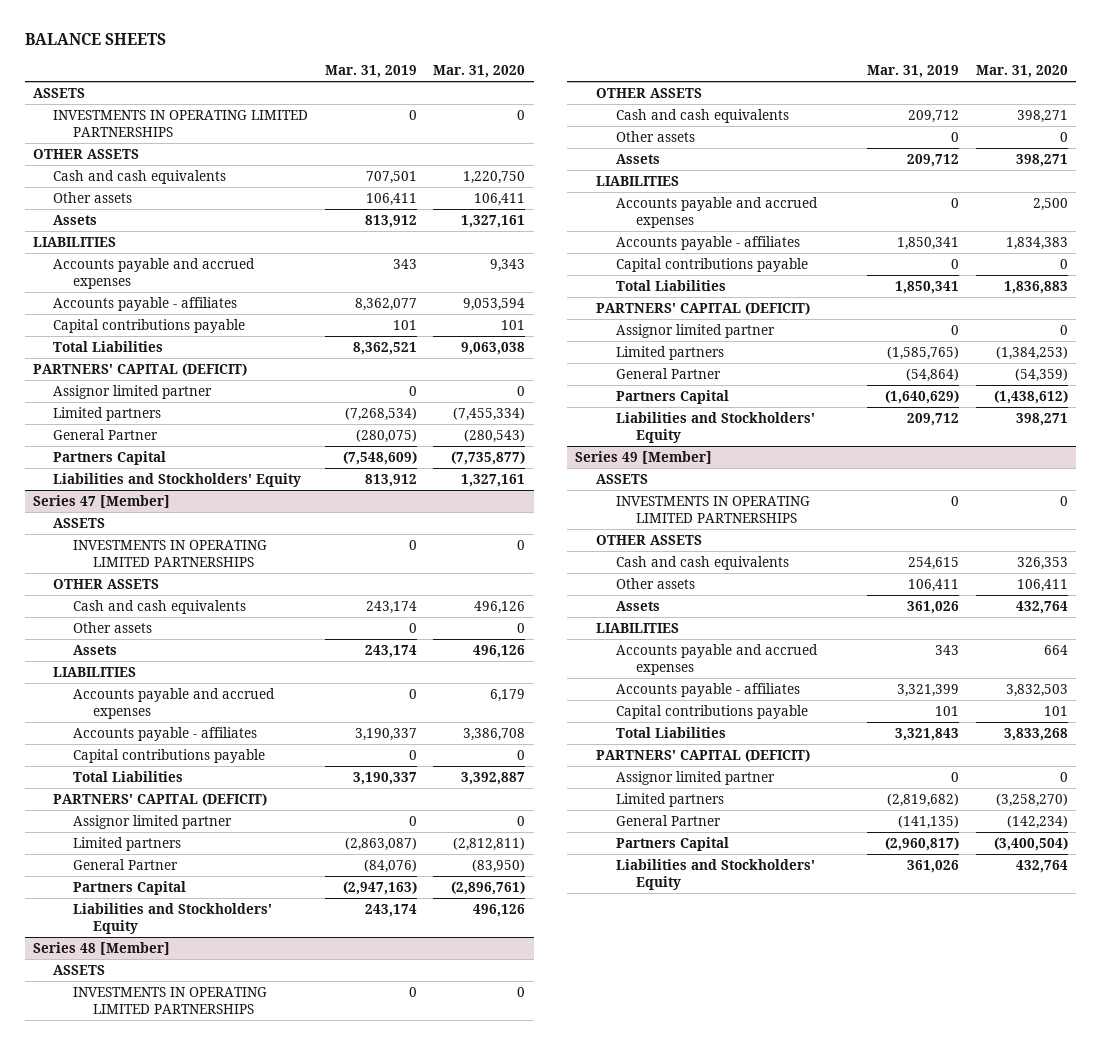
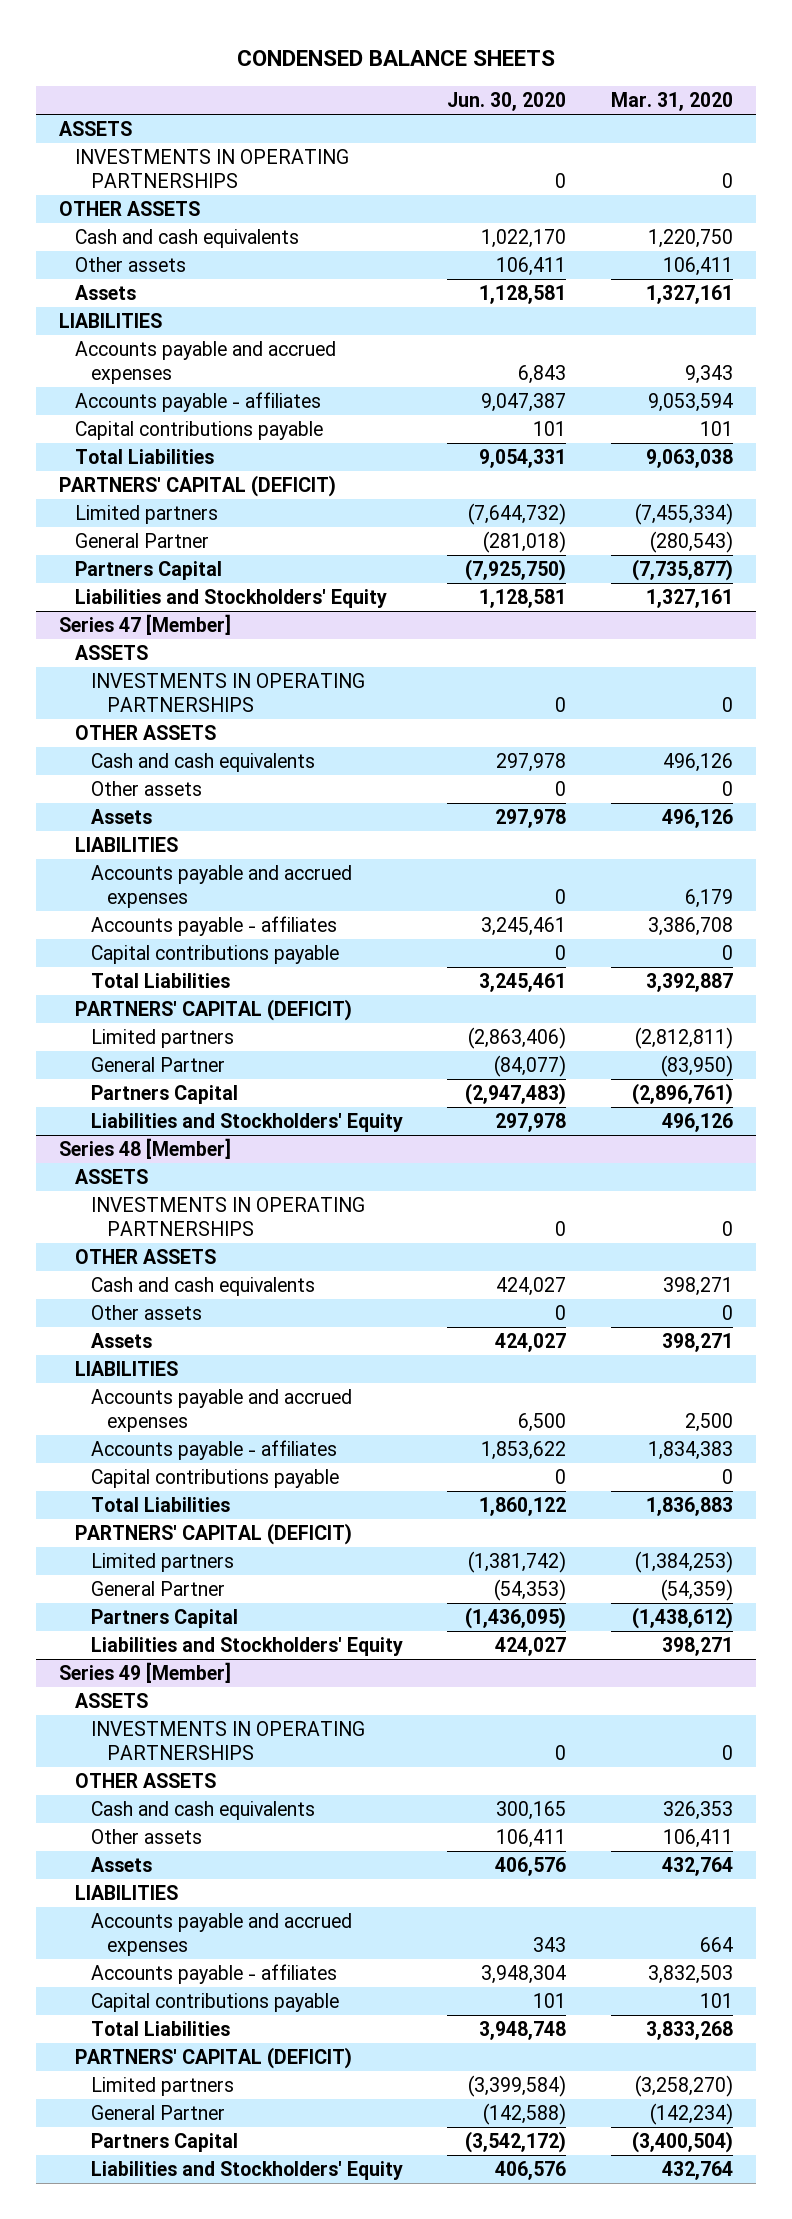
[24,33,166,46] BALANCE SHEETS -> [236,50,555,67] CONDENSED BALANCE SHEETS
[324,64,417,78] Mar. 31, 2019 -> none
none -> [447,91,567,111] Jun. 30, 2020
[53,109,309,137] INVESTMENTS IN OPERATING LIMITED PARTNERSHIPS -> [74,149,349,188] INVESTMENTS IN OPERATING PARTNERSHIPS
[53,384,213,399] Assignor limited partner -> none
[73,539,268,567] INVESTMENTS IN OPERATING LIMITED PARTNERSHIPS -> [90,673,365,712] INVESTMENTS IN OPERATING PARTNERSHIPS
[73,814,233,829] Assignor limited partner -> none
[73,986,268,1014] INVESTMENTS IN OPERATING LIMITED PARTNERSHIPS -> [90,1197,365,1236] INVESTMENTS IN OPERATING PARTNERSHIPS
[615,323,775,338] Assignor limited partner -> none
[615,495,810,523] INVESTMENTS IN OPERATING LIMITED PARTNERSHIPS -> [90,1721,365,1760] INVESTMENTS IN OPERATING PARTNERSHIPS
[615,770,775,785] Assignor limited partner -> none

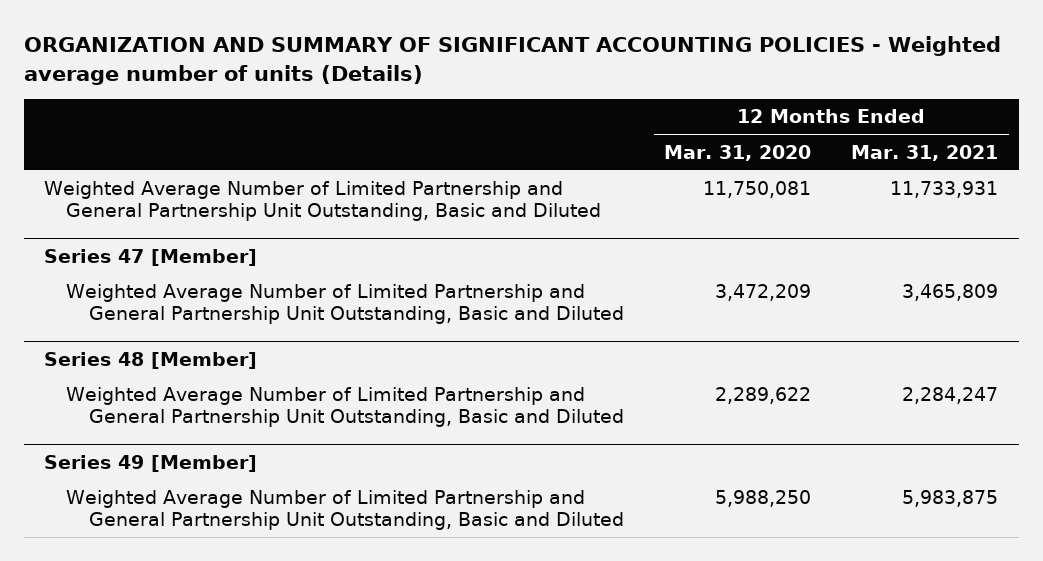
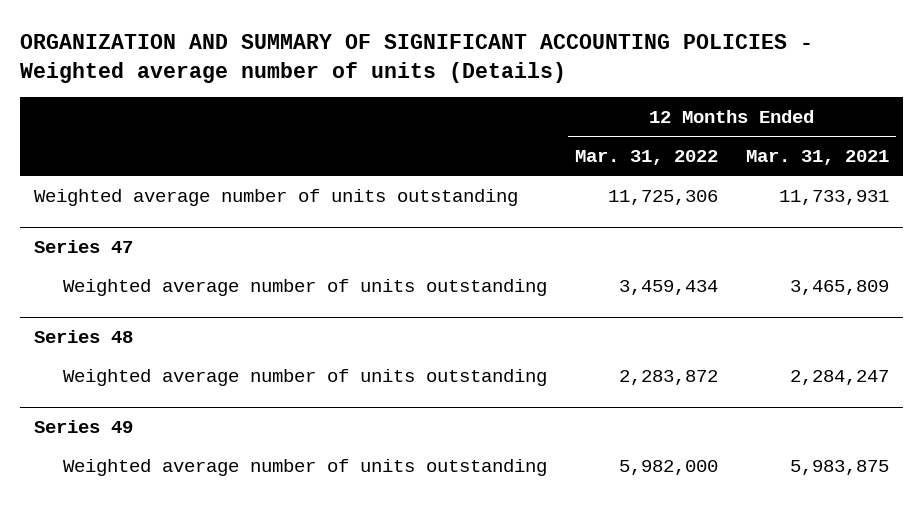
[663,144,811,161] Mar. 31, 2020 -> none
none -> [575,149,719,165] Mar. 31, 2022
[44,181,602,222] Weighted Average Number of Limited Partnership and General Partnership Unit Outstanding, Basic and Diluted -> [33,188,518,206] Weighted average number of units outstanding
[44,249,258,267] Series 47 [Member] -> [33,239,133,253] Series 47
[66,284,624,325] Weighted Average Number of Limited Partnership and General Partnership Unit Outstanding, Basic and Diluted -> [63,278,548,296] Weighted average number of units outstanding
[44,352,258,370] Series 48 [Member] -> [33,329,133,343] Series 48
[66,387,624,428] Weighted Average Number of Limited Partnership and General Partnership Unit Outstanding, Basic and Diluted -> [63,368,548,386] Weighted average number of units outstanding
[44,455,258,473] Series 49 [Member] -> [33,419,133,433] Series 49
[66,490,624,531] Weighted Average Number of Limited Partnership and General Partnership Unit Outstanding, Basic and Diluted -> [63,458,548,476] Weighted average number of units outstanding

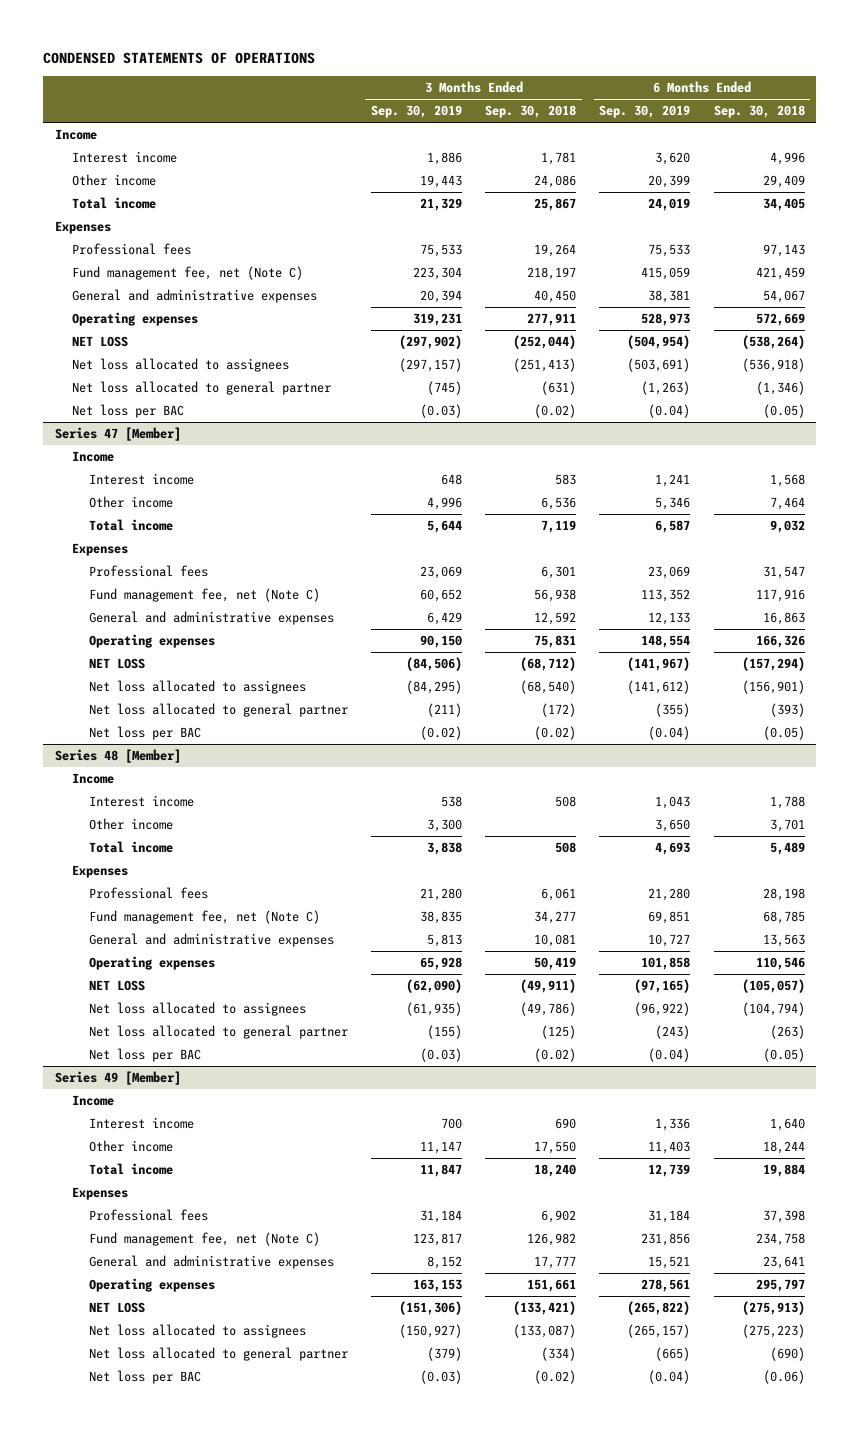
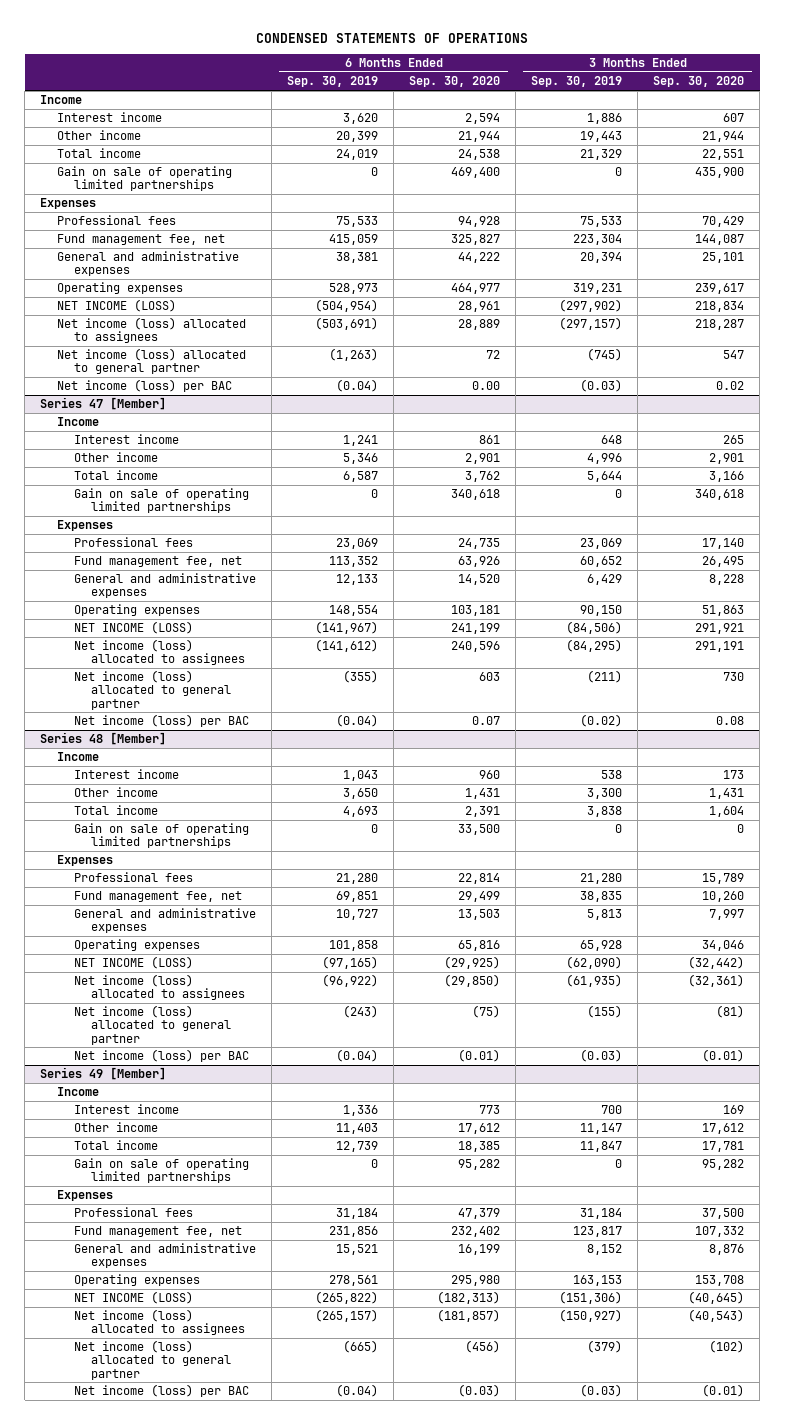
[485,105,577,119] Sep. 30, 2018 -> none
[713,105,805,119] Sep. 30, 2018 -> none
none -> [409,76,501,88] Sep. 30, 2020
none -> [653,76,745,88] Sep. 30, 2020
none -> [57,166,233,192] Gain on sale of operating limited partnerships
[71,266,303,281] Fund management fee, net (Note C) -> [57,234,226,246] Fund management fee, net
[71,336,128,348] NET LOSS -> [57,299,177,313] NET INCOME (LOSS)
[71,358,289,373] Net loss allocated to assignees -> [57,317,247,344] Net income (loss) allocated to assignees
[71,381,331,396] Net loss allocated to general partner -> [57,348,247,375] Net income (loss) allocated to general partner
[71,404,184,419] Net loss per BAC -> [57,379,233,393] Net income (loss) per BAC
none -> [74,488,250,514] Gain on sale of operating limited partnerships
[88,588,320,603] Fund management fee, net (Note C) -> [74,556,243,568] Fund management fee, net
[88,658,145,670] NET LOSS -> [74,621,194,635] NET INCOME (LOSS)
[88,680,306,695] Net loss allocated to assignees -> [74,639,246,666] Net income (loss) allocated to assignees
[88,703,348,718] Net loss allocated to general partner -> [74,670,232,710] Net income (loss) allocated to general partner
[88,726,201,741] Net loss per BAC -> [74,714,250,728] Net income (loss) per BAC
none -> [74,823,250,849] Gain on sale of operating limited partnerships
[88,910,320,925] Fund management fee, net (Note C) -> [74,891,243,903] Fund management fee, net
[88,980,145,992] NET LOSS -> [74,956,194,970] NET INCOME (LOSS)
[88,1002,306,1017] Net loss allocated to assignees -> [74,974,246,1001] Net income (loss) allocated to assignees
[88,1025,348,1040] Net loss allocated to general partner -> [74,1005,232,1045] Net income (loss) allocated to general partner
[88,1048,201,1063] Net loss per BAC -> [74,1049,250,1063] Net income (loss) per BAC
none -> [74,1158,250,1184] Gain on sale of operating limited partnerships
[88,1232,320,1247] Fund management fee, net (Note C) -> [74,1226,243,1238] Fund management fee, net
[88,1302,145,1314] NET LOSS -> [74,1291,194,1305] NET INCOME (LOSS)
[88,1324,306,1339] Net loss allocated to assignees -> [74,1309,246,1336] Net income (loss) allocated to assignees
[88,1347,348,1362] Net loss allocated to general partner -> [74,1340,232,1380] Net income (loss) allocated to general partner
[88,1370,201,1385] Net loss per BAC -> [74,1384,250,1398] Net income (loss) per BAC

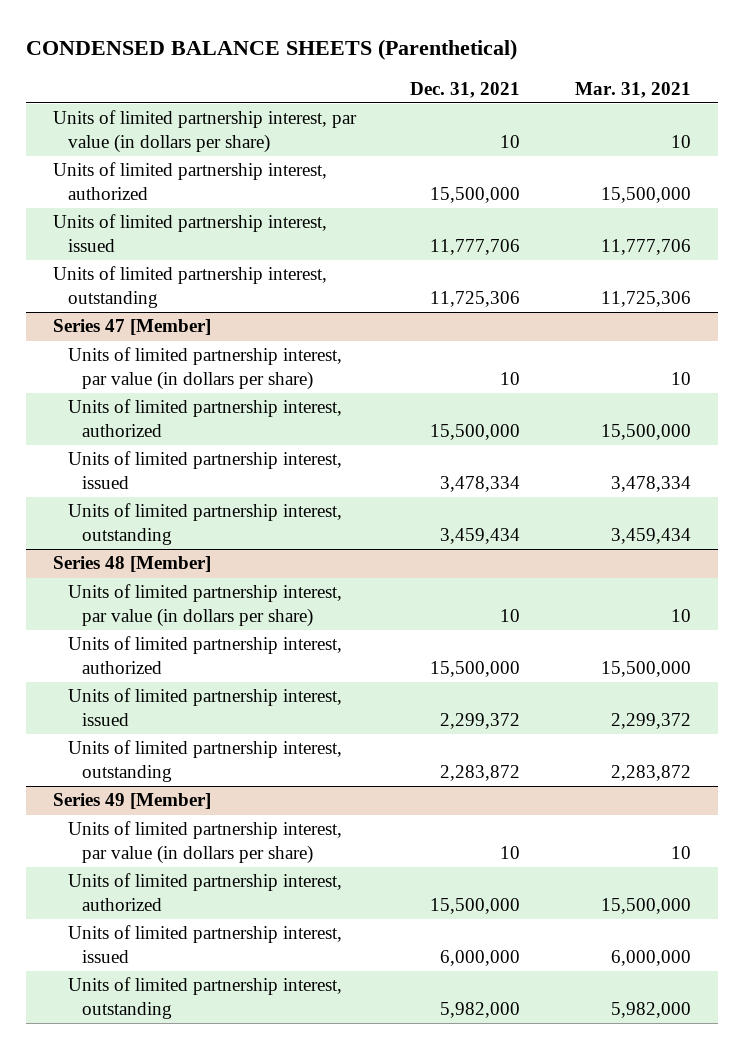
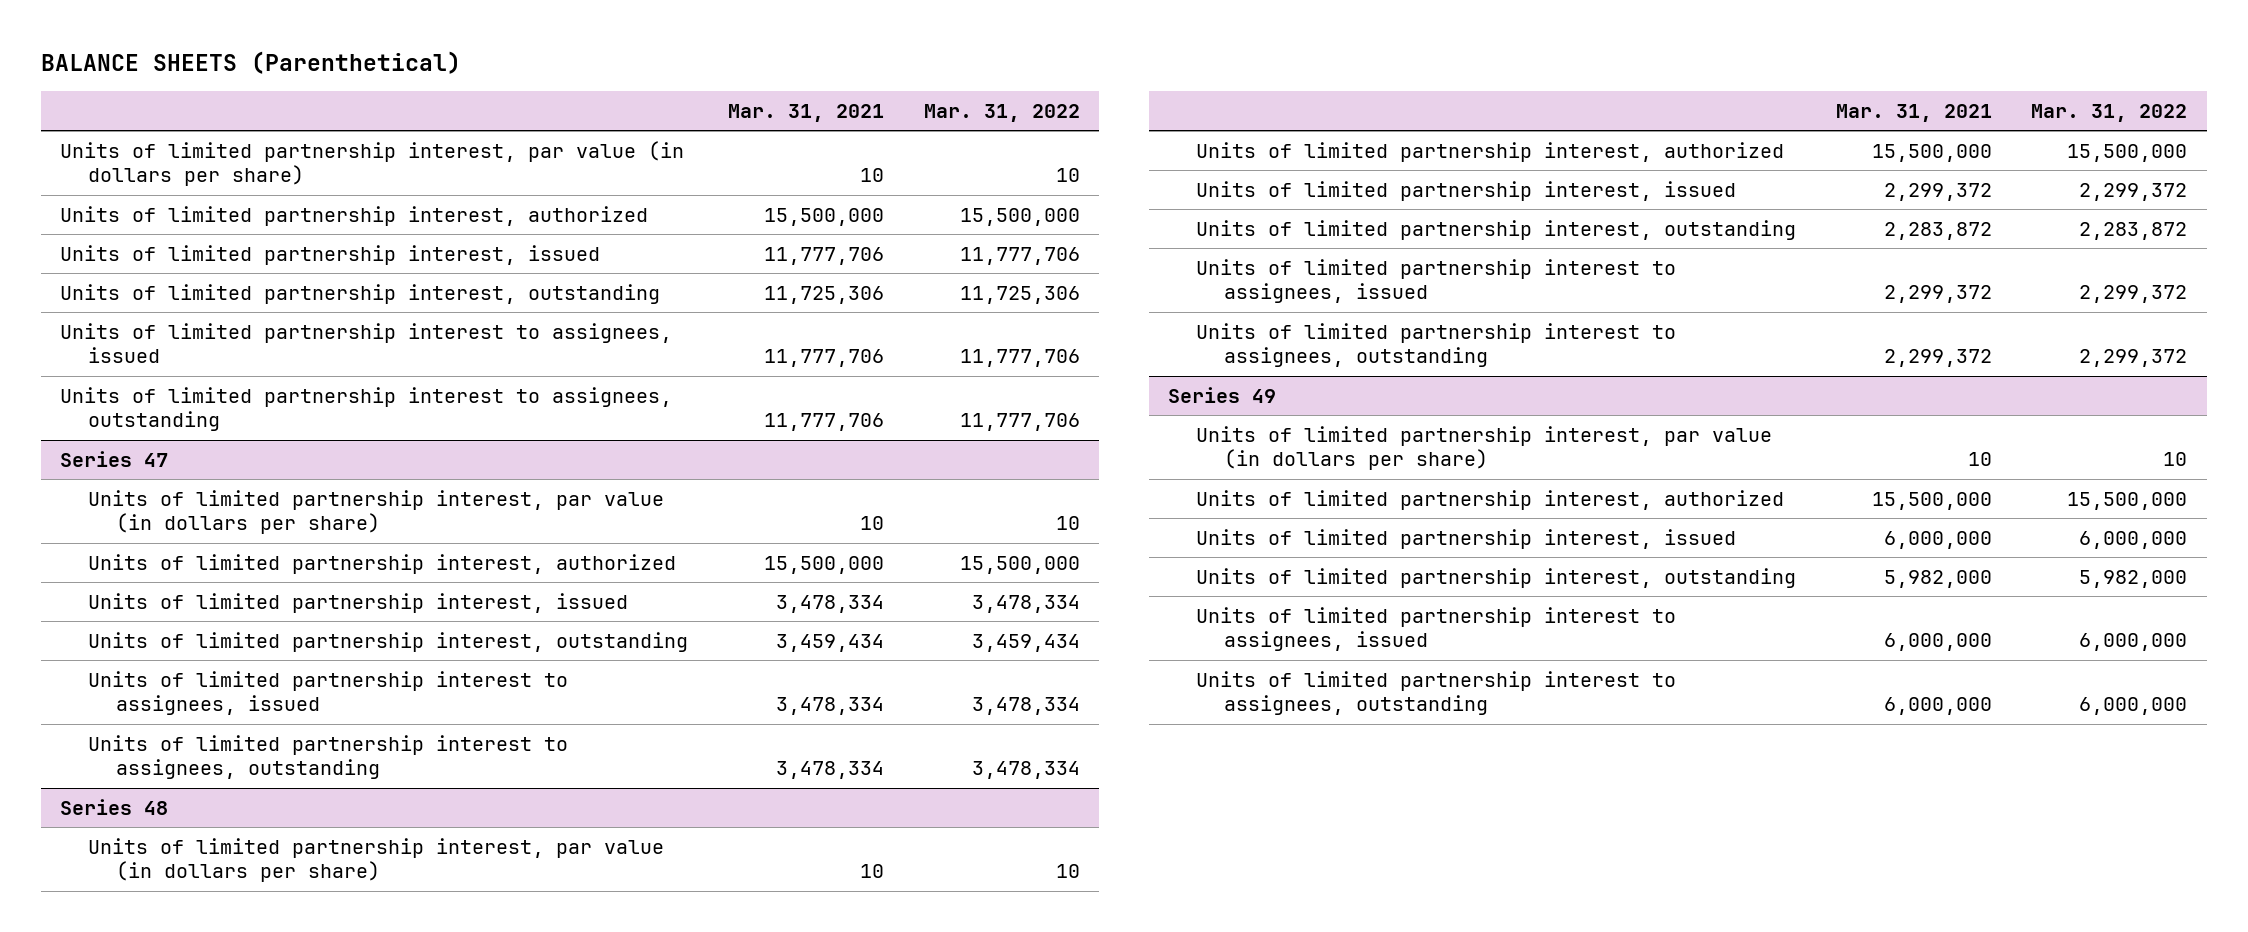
[25,39,517,61] CONDENSED BALANCE SHEETS (Parenthetical) -> [40,51,461,75] BALANCE SHEETS (Parenthetical)
[410,81,521,98] Dec. 31, 2021 -> none
none -> [923,103,1080,122] Mar. 31, 2022
none -> [60,322,673,364] Units of limited partnership interest to assignees, issued
none -> [60,386,673,432] Units of limited partnership interest to assignees, outstanding
[53,319,212,336] Series 47 [Member] -> [60,450,169,467] Series 47
none -> [88,670,569,716] Units of limited partnership interest to assignees, issued
none -> [88,734,569,780] Units of limited partnership interest to assignees, outstanding
[53,556,212,573] Series 48 [Member] -> [60,798,169,815] Series 48
none -> [1196,258,1677,304] Units of limited partnership interest to assignees, issued
none -> [1196,322,1677,368] Units of limited partnership interest to assignees, outstanding
[53,793,212,810] Series 49 [Member] -> [1168,386,1277,403] Series 49
none -> [1196,606,1677,652] Units of limited partnership interest to assignees, issued
none -> [1196,670,1677,716] Units of limited partnership interest to assignees, outstanding

